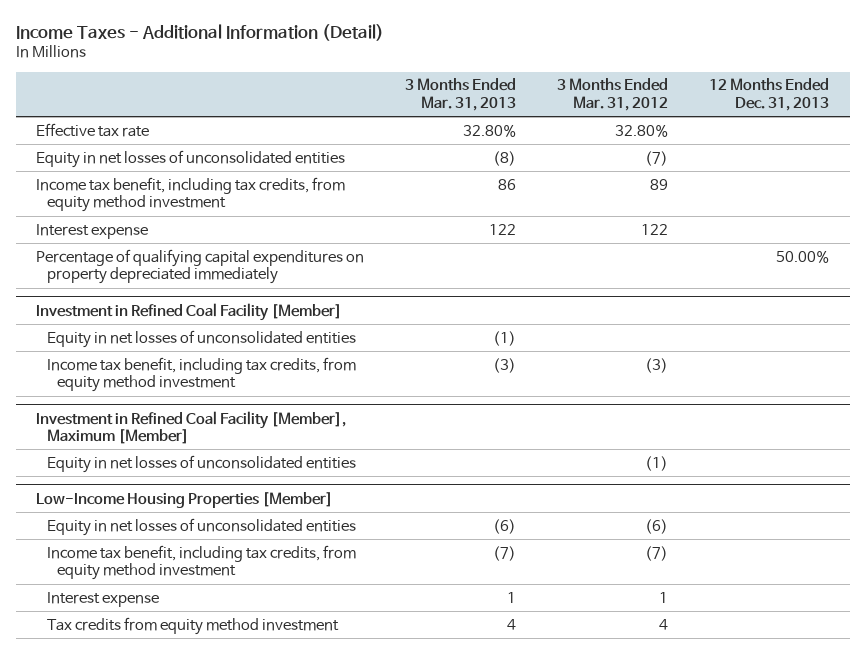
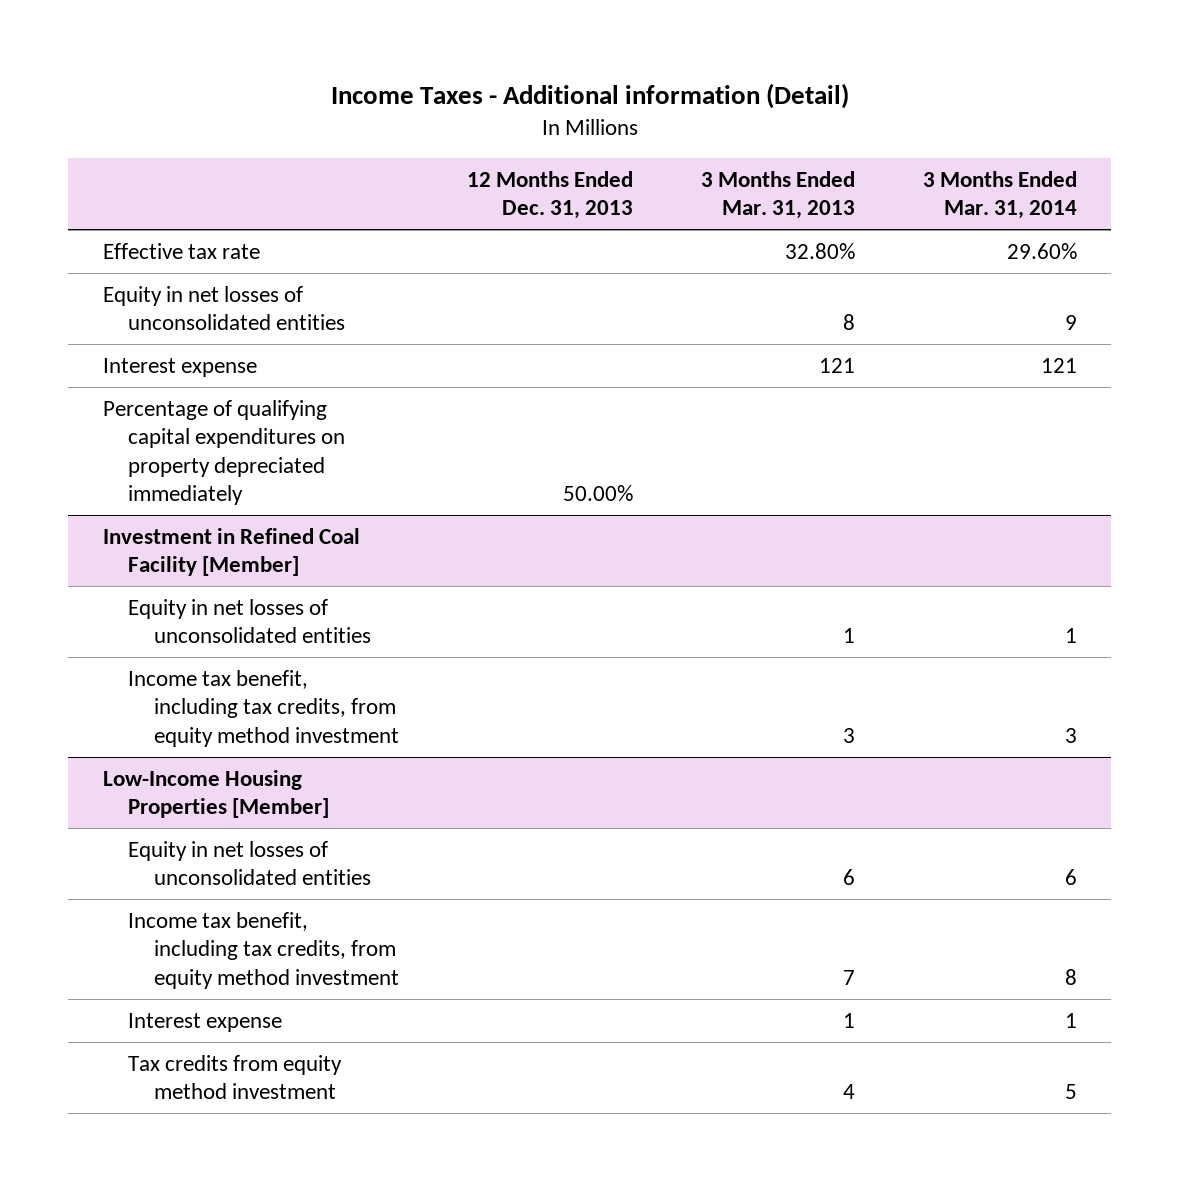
[15,23,384,41] Income Taxes - Additional Information (Detail) -> [330,83,849,110] Income Taxes - Additional information (Detail)
[557,78,669,111] 3 Months Ended Mar. 31, 2012 -> none
none -> [923,170,1078,220] 3 Months Ended Mar. 31, 2014
[36,176,346,213] Income tax benefit, including tax credits, from equity method investment -> none
[493,150,517,166] (8) -> [843,314,856,331] 8
[489,223,517,235] 122 -> [819,357,856,373] 121
[36,410,347,444] Investment in Refined Coal Facility [Member], Maximum [Member] -> none
[46,454,356,473] Equity in net losses of unconsolidated entities -> none
[493,330,517,346] (1) -> [843,628,856,644] 1
[493,357,517,373] (3) -> [843,727,856,743] 3
[493,518,517,534] (6) -> [843,869,856,886] 6
[493,545,517,561] (7) -> [843,969,856,985] 7

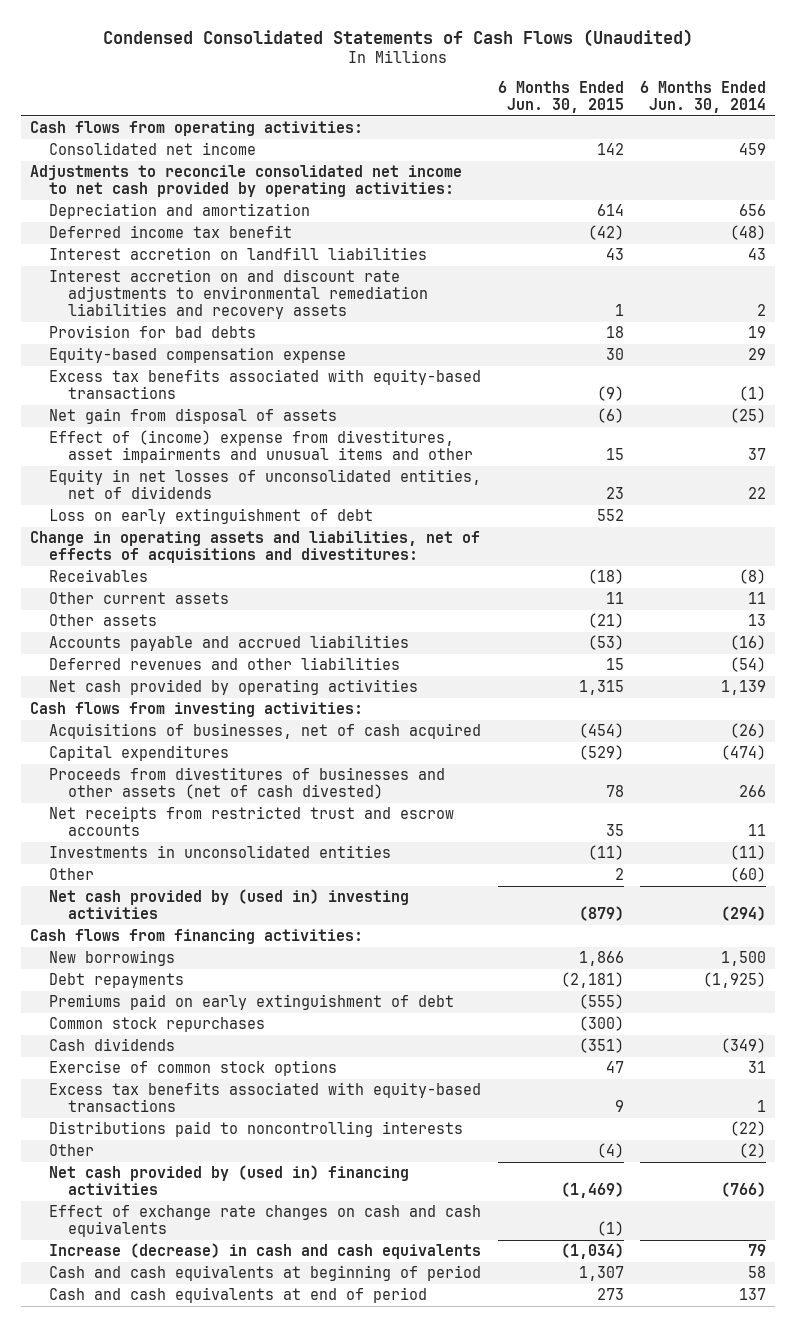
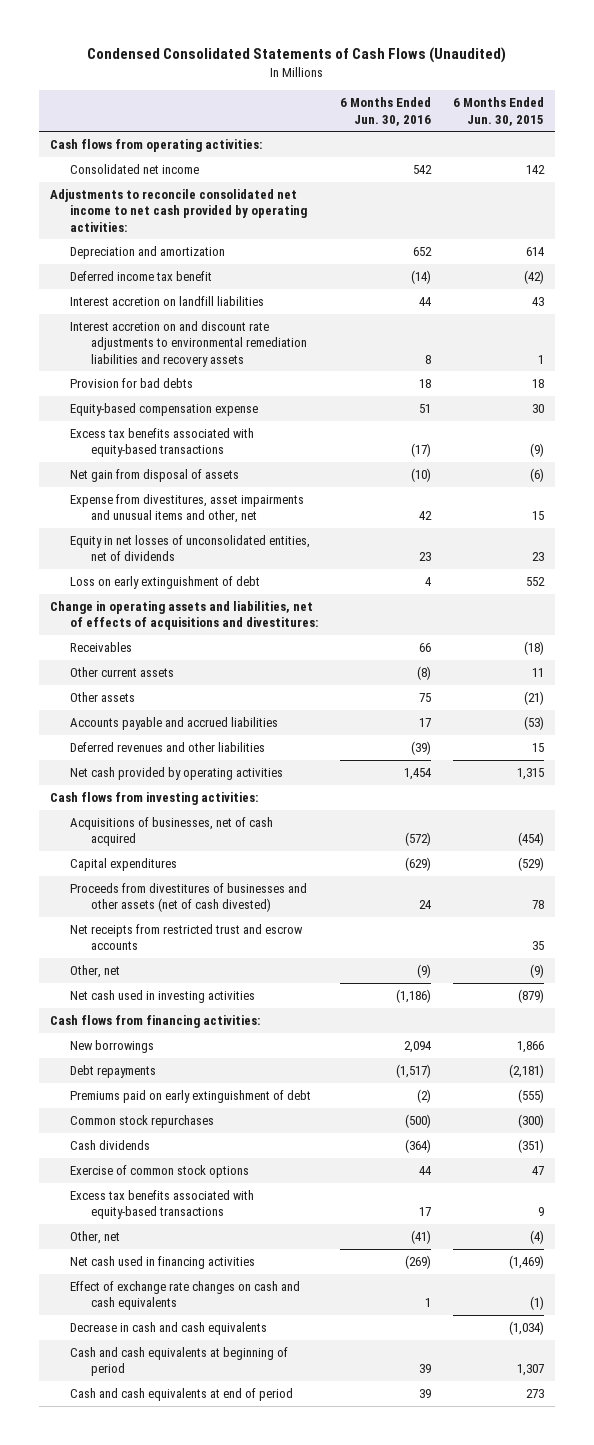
[640,81,767,114] 6 Months Ended Jun. 30, 2014 -> none
none -> [340,97,432,126] 6 Months Ended Jun. 30, 2016
[49,430,474,463] Effect of (income) expense from divestitures, asset impairments and unusual items and other -> [70,494,305,524] Expense from divestitures, asset impairments and unusual items and other, net
[49,845,392,859] Investments in unconsolidated entities -> none
[49,868,95,881] Other -> [70,965,121,979] Other, net
[614,868,624,881] 2 -> [530,964,545,979] (9)
[49,889,410,919] Net cash provided by (used in) investing activities -> [70,990,256,1004] Net cash used in investing activities
[49,1121,464,1138] Distributions paid to noncontrolling interests -> none
[49,1144,95,1157] Other -> [70,1231,121,1245] Other, net
[49,1165,410,1195] Net cash provided by (used in) financing activities -> [70,1256,256,1270] Net cash used in financing activities
[49,1243,482,1260] Increase (decrease) in cash and cash equivalents -> [70,1322,268,1336] Decrease in cash and cash equivalents

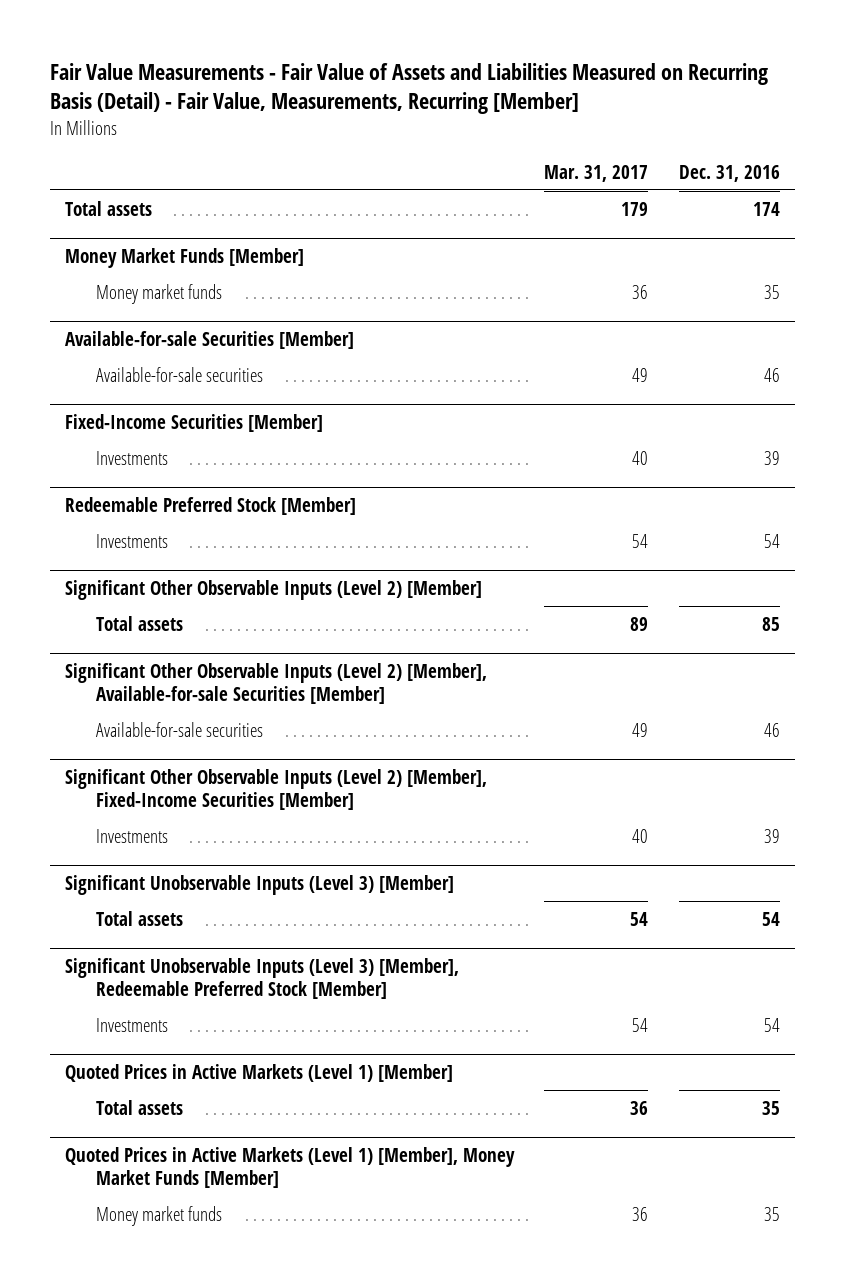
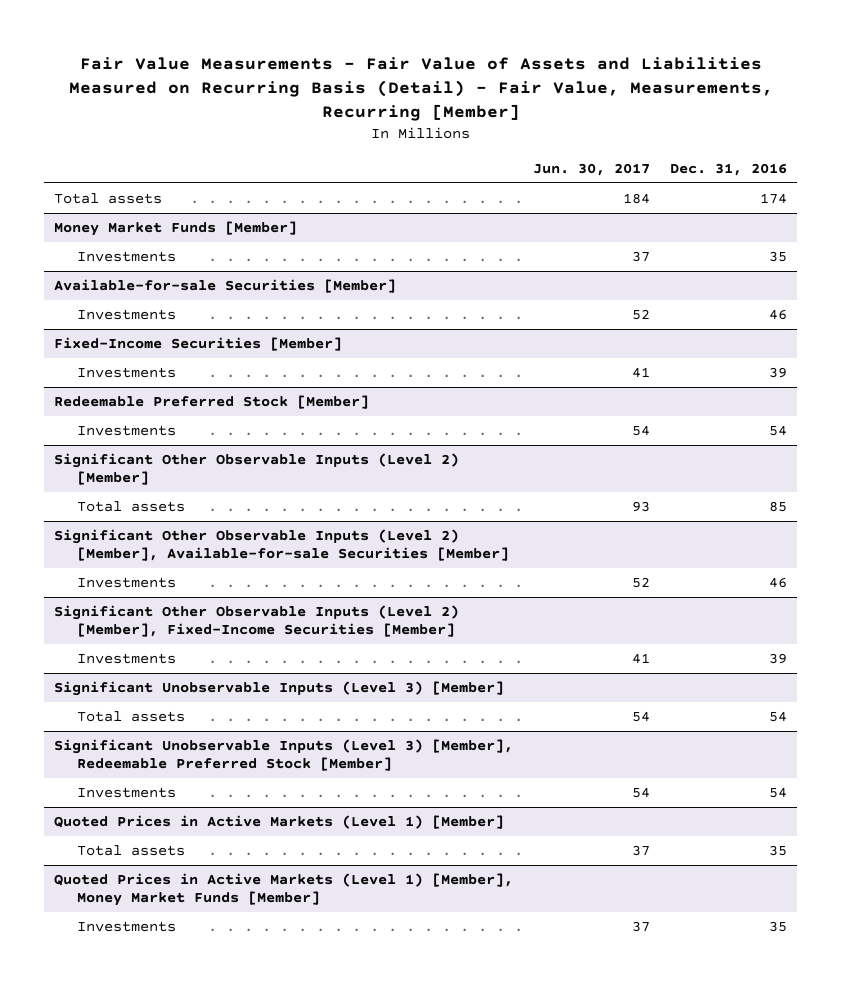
[544,164,649,182] Mar. 31, 2017 -> none
none -> [533,162,651,176] Jun. 30, 2017
[95,283,222,304] Money market funds -> none
none -> [77,251,177,263] Investments
[95,366,263,382] Available-for-sale securities -> none
none -> [77,309,177,321] Investments
[95,721,263,737] Available-for-sale securities -> none
none -> [77,577,177,589] Investments
[95,1205,222,1226] Money market funds -> none
none -> [77,921,177,933] Investments

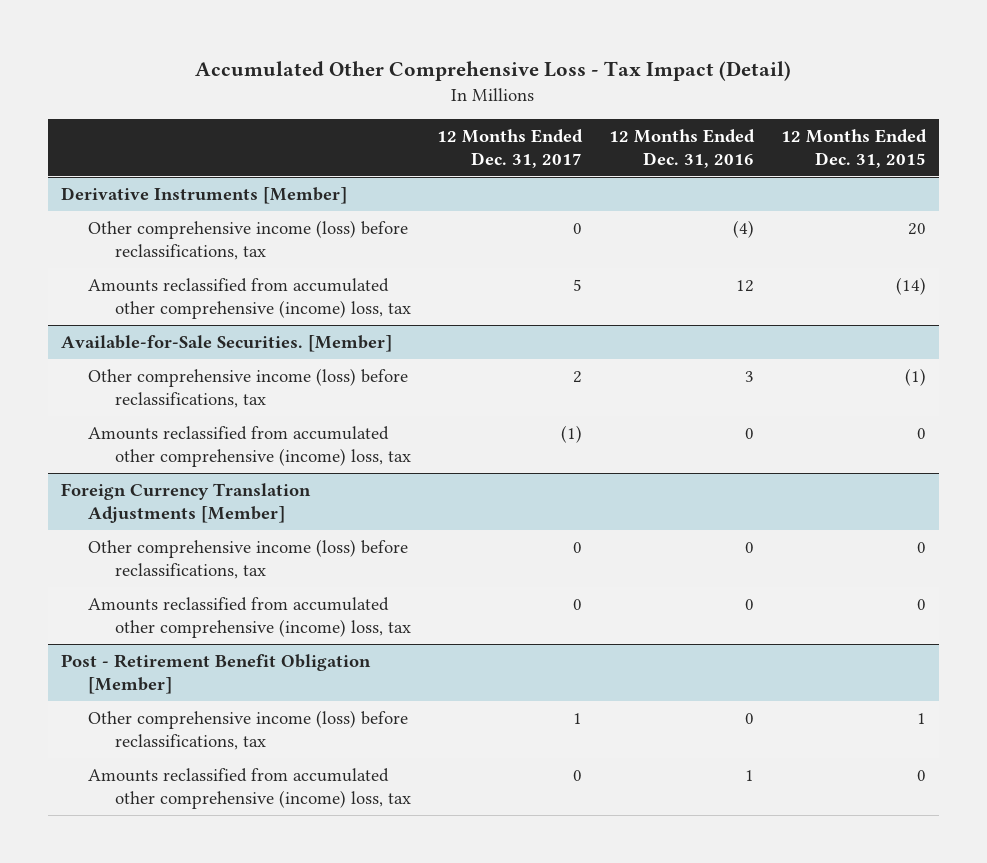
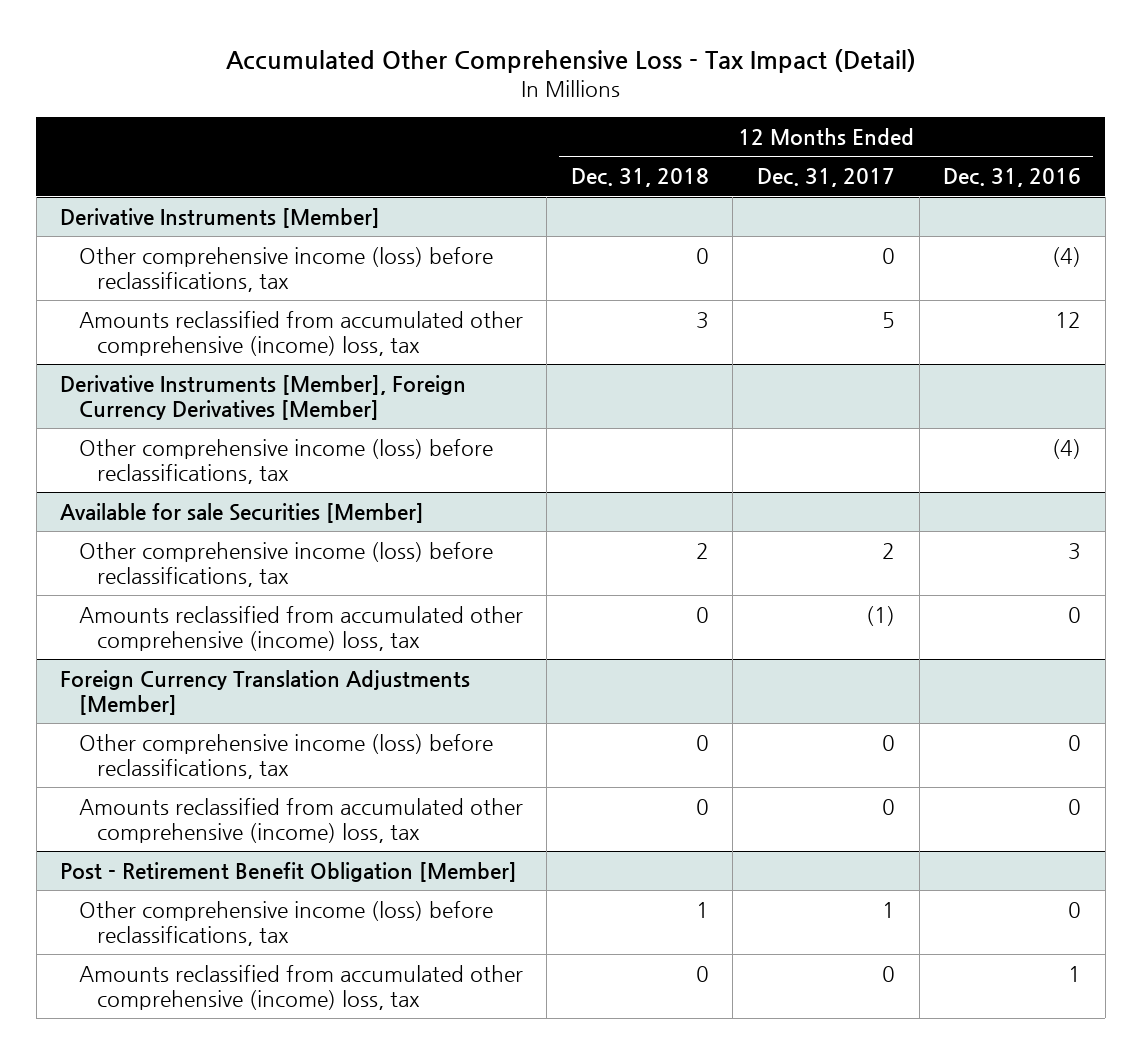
[780,128,927,168] 12 Months Ended Dec. 31, 2015 -> none
none -> [570,168,709,188] Dec. 31, 2018
none -> [60,374,467,421] Derivative Instruments [Member], Foreign Currency Derivatives [Member]
none -> [78,438,493,485] Other comprehensive income (loss) before reclassifications, tax
[61,334,393,352] Available-for-Sale Securities. [Member] -> [60,502,425,523] Available for sale Securities [Member]

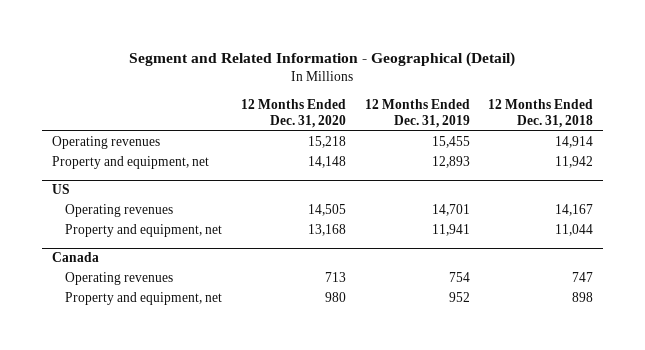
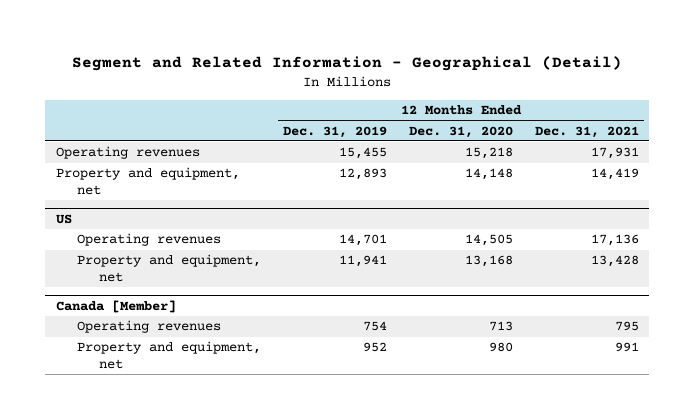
[488,98,594,129] 12 Months Ended Dec. 31, 2018 -> none
none -> [534,125,639,138] Dec. 31, 2021
[51,252,99,263] Canada -> [55,299,176,313] Canada [Member]

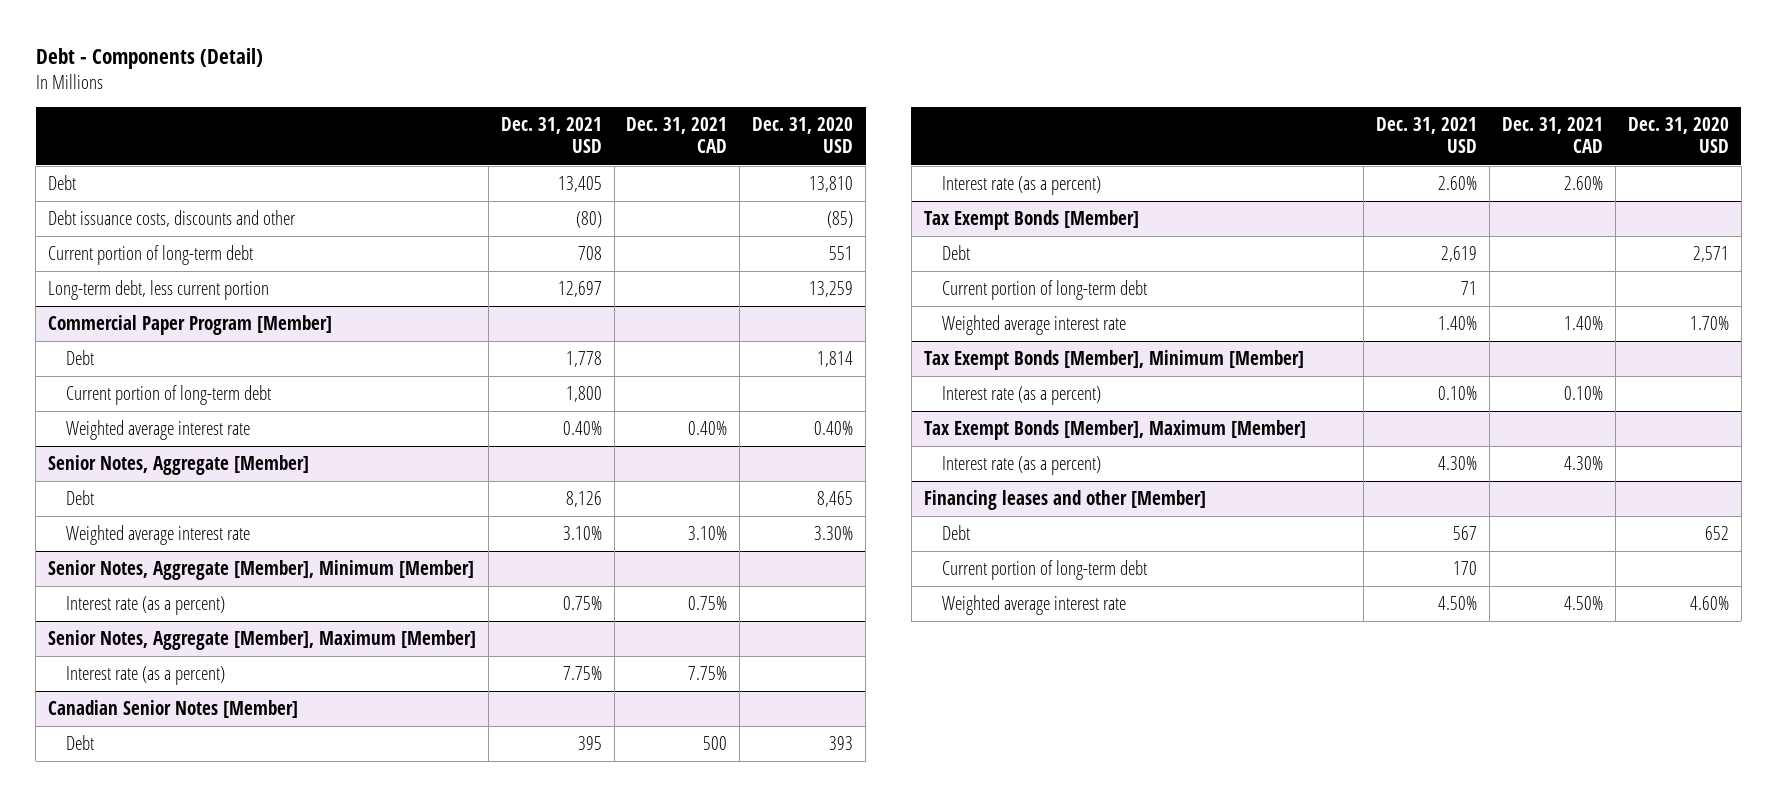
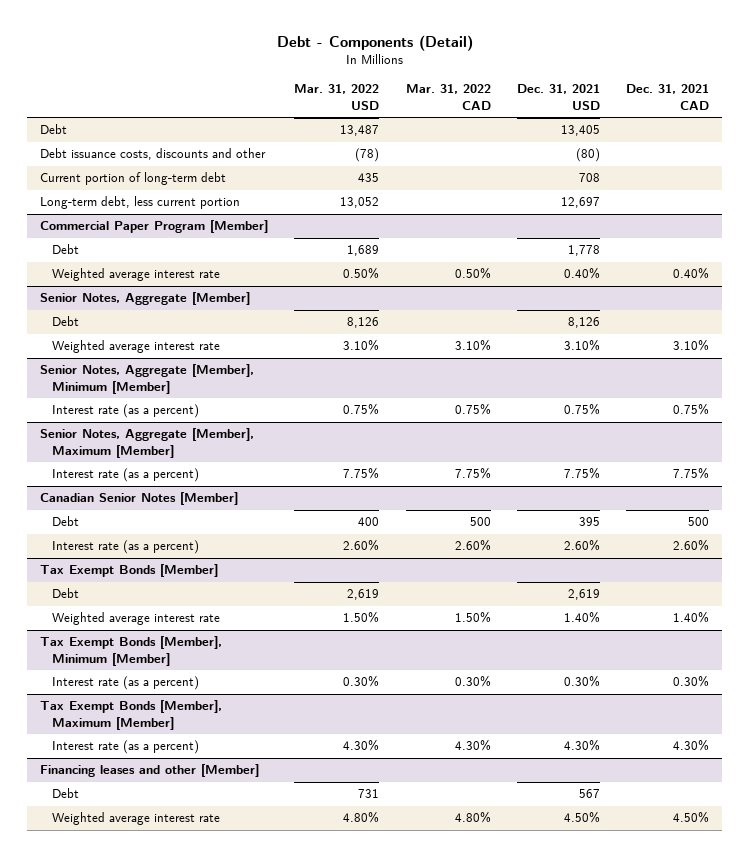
[752,117,854,154] Dec. 31, 2020 USD -> none
none -> [294,84,380,110] Mar. 31, 2022 USD
none -> [405,84,491,110] Mar. 31, 2022 CAD
[66,385,272,406] Current portion of long-term debt -> none
[941,280,1147,301] Current portion of long-term debt -> none
[1438,386,1478,401] 0.10% -> [563,675,600,688] 0.30%
[1564,386,1604,401] 0.10% -> [673,675,710,688] 0.30%
[941,560,1147,581] Current portion of long-term debt -> none

